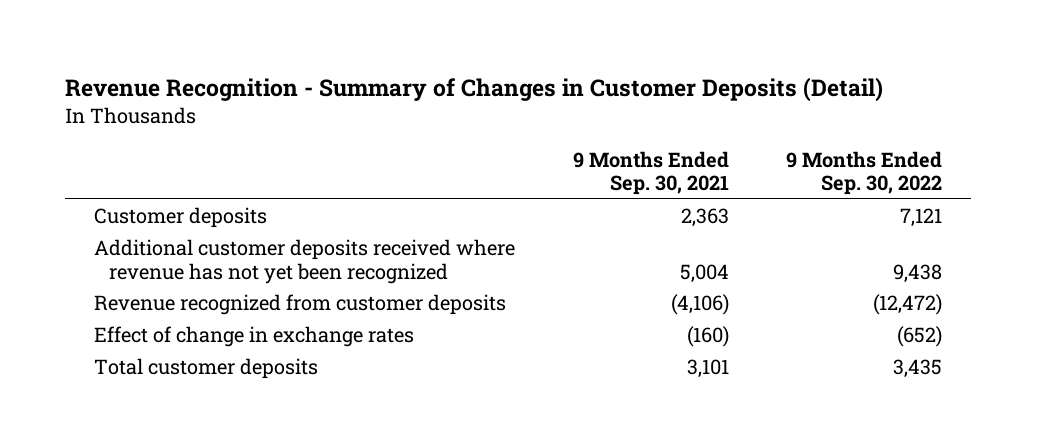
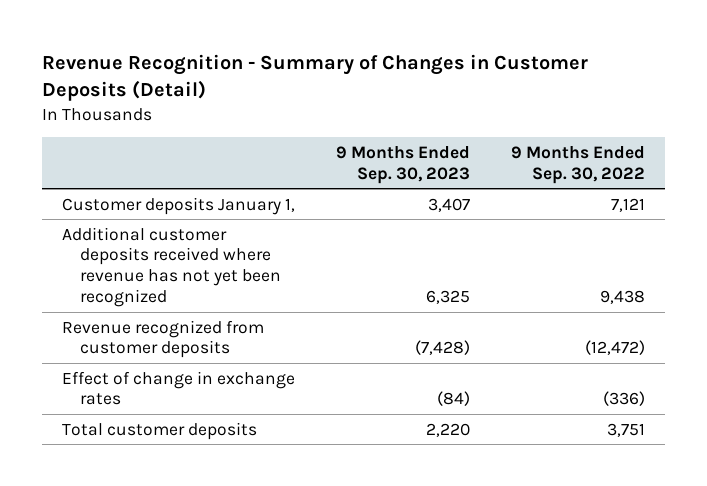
[572,150,729,195] 9 Months Ended Sep. 30, 2021 -> none
none -> [336,145,471,184] 9 Months Ended Sep. 30, 2023
[94,207,268,229] Customer deposits -> [62,196,296,215] Customer deposits January 1,
[897,326,943,348] (652) -> [602,391,645,407] (336)
[893,359,943,379] 3,435 -> [606,422,645,437] 3,751

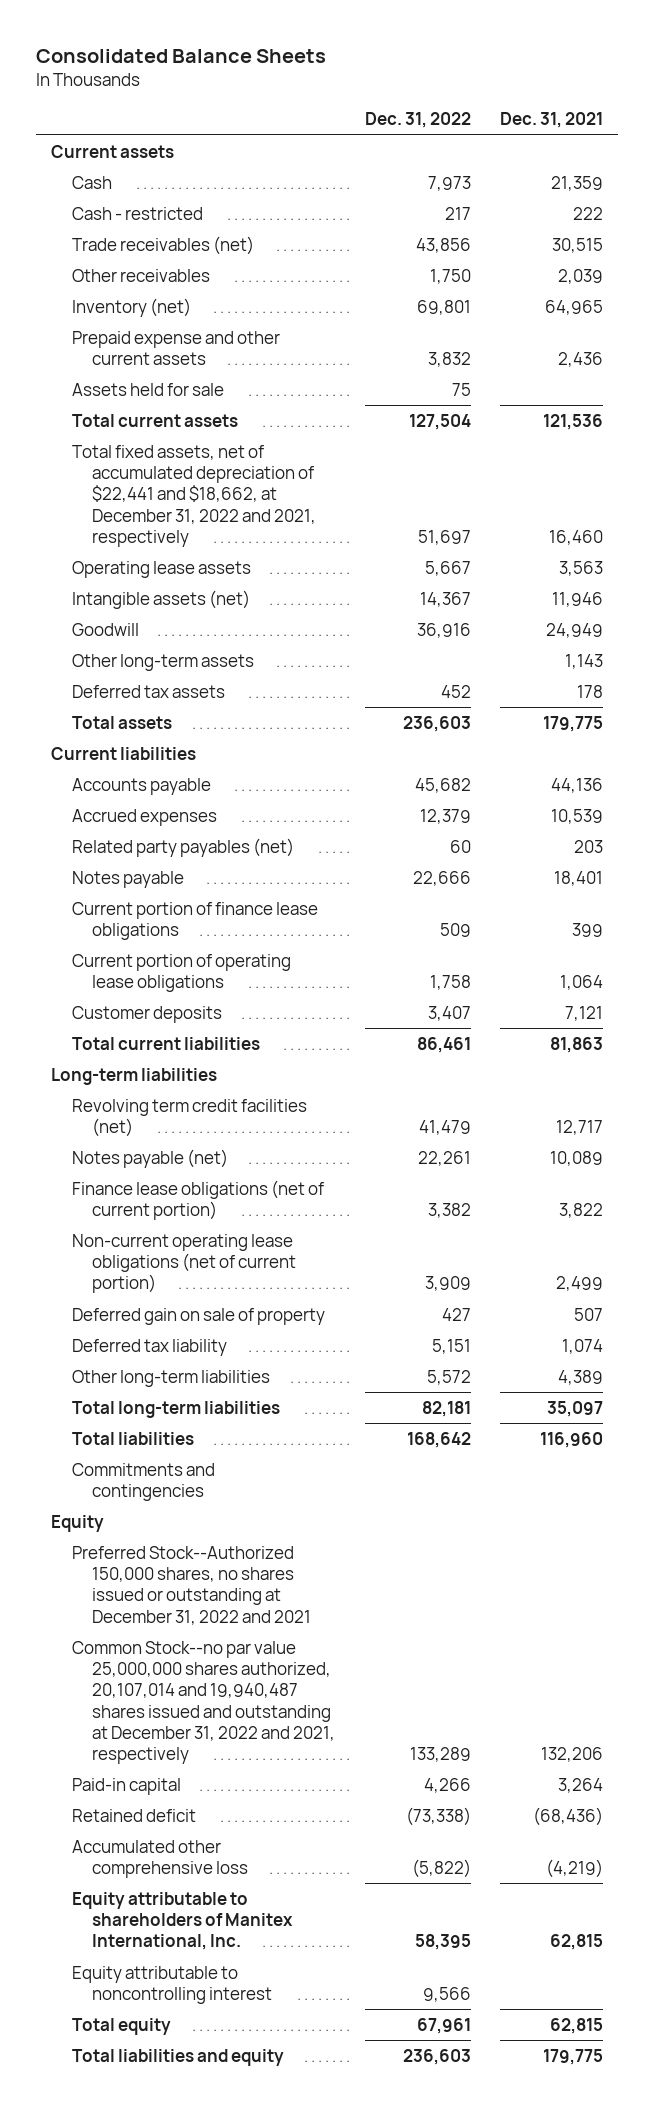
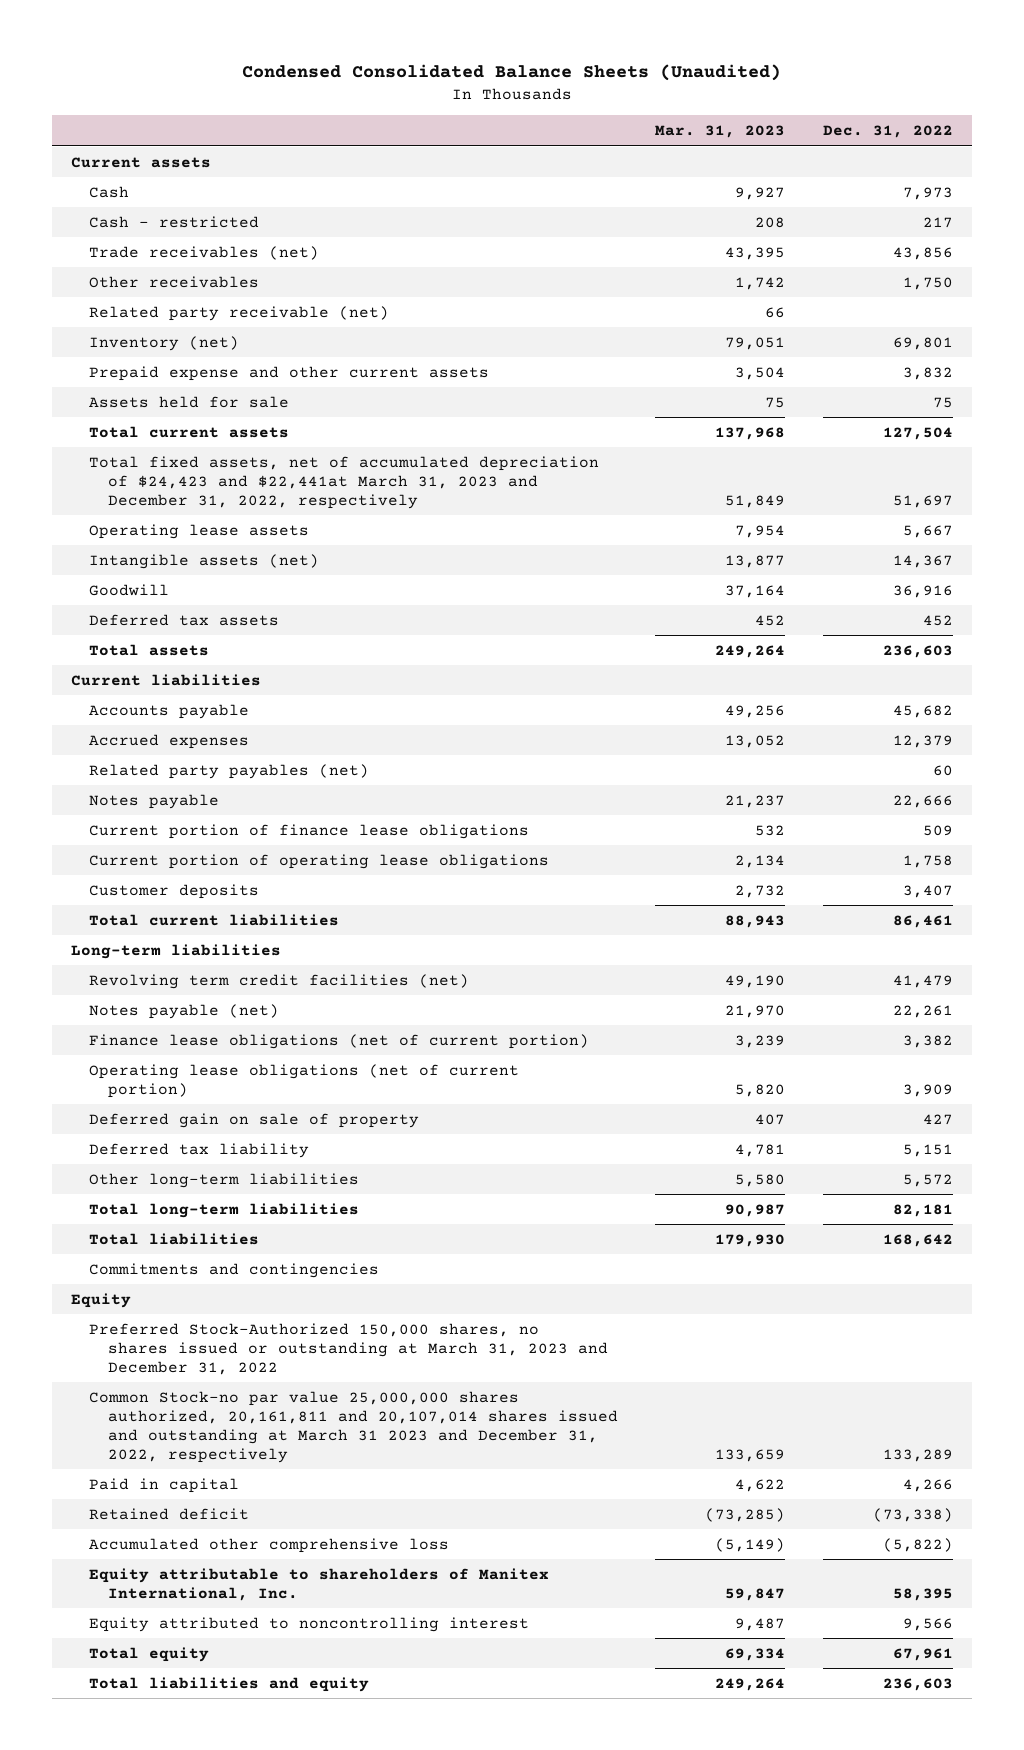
[36,49,327,64] Consolidated Balance Sheets -> [242,64,782,82] Condensed Consolidated Balance Sheets (Unaudited)
[500,112,604,129] Dec. 31, 2021 -> none
none -> [655,125,786,139] Mar. 31, 2023
none -> [89,305,390,321] Related party receivable (net)
[71,444,316,547] Total fixed assets, net of accumulated depreciation of $22,441 and $18,662, at December 31, 2022 and 2021, respectively -> [89,455,600,509] Total fixed assets, net of accumulated depreciation of $24,423 and $22,441at March 31, 2023 and December 31, 2022, respectively
[71,653,254,671] Other long-term assets -> none
[71,1233,296,1294] Non-current operating lease obligations (net of current portion) -> [89,1063,520,1098] Operating lease obligations (net of current portion)
[71,1545,311,1625] Preferred Stock--Authorized 150,000 shares, no shares issued or outstanding at December 31, 2022 and 2021 -> [89,1322,608,1375] Preferred Stock-Authorized 150,000 shares, no shares issued or outstanding at March 31, 2023 and December 31, 2022
[71,1640,335,1764] Common Stock--no par value 25,000,000 shares authorized, 20,107,014 and 19,940,487 shares issued and outstanding at December 31, 2022 and 2021, respectively -> [89,1390,618,1463] Common Stock-no par value 25,000,000 shares authorized, 20,161,811 and 20,107,014 shares issued and outstanding at March 31 2023 and December 31, 2022, respectively
[71,1777,181,1795] Paid-in capital -> [89,1477,240,1493] Paid in capital
[71,1965,272,2005] Equity attributable to noncontrolling interest -> [89,1616,530,1632] Equity attributed to noncontrolling interest

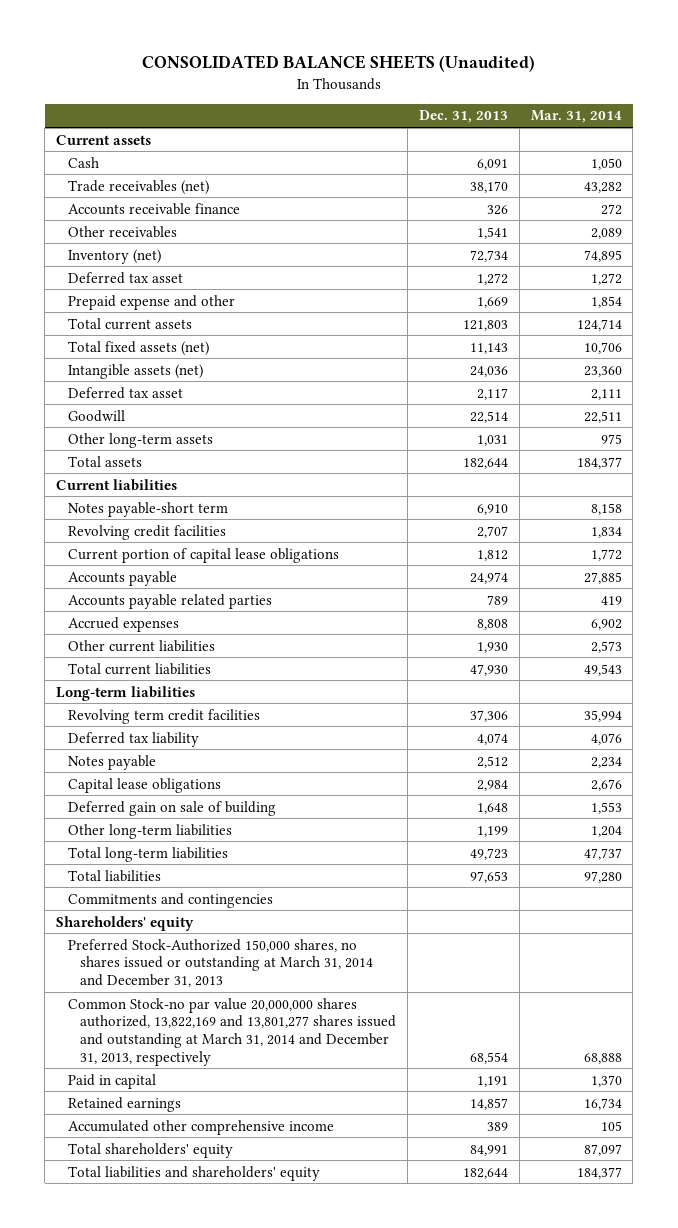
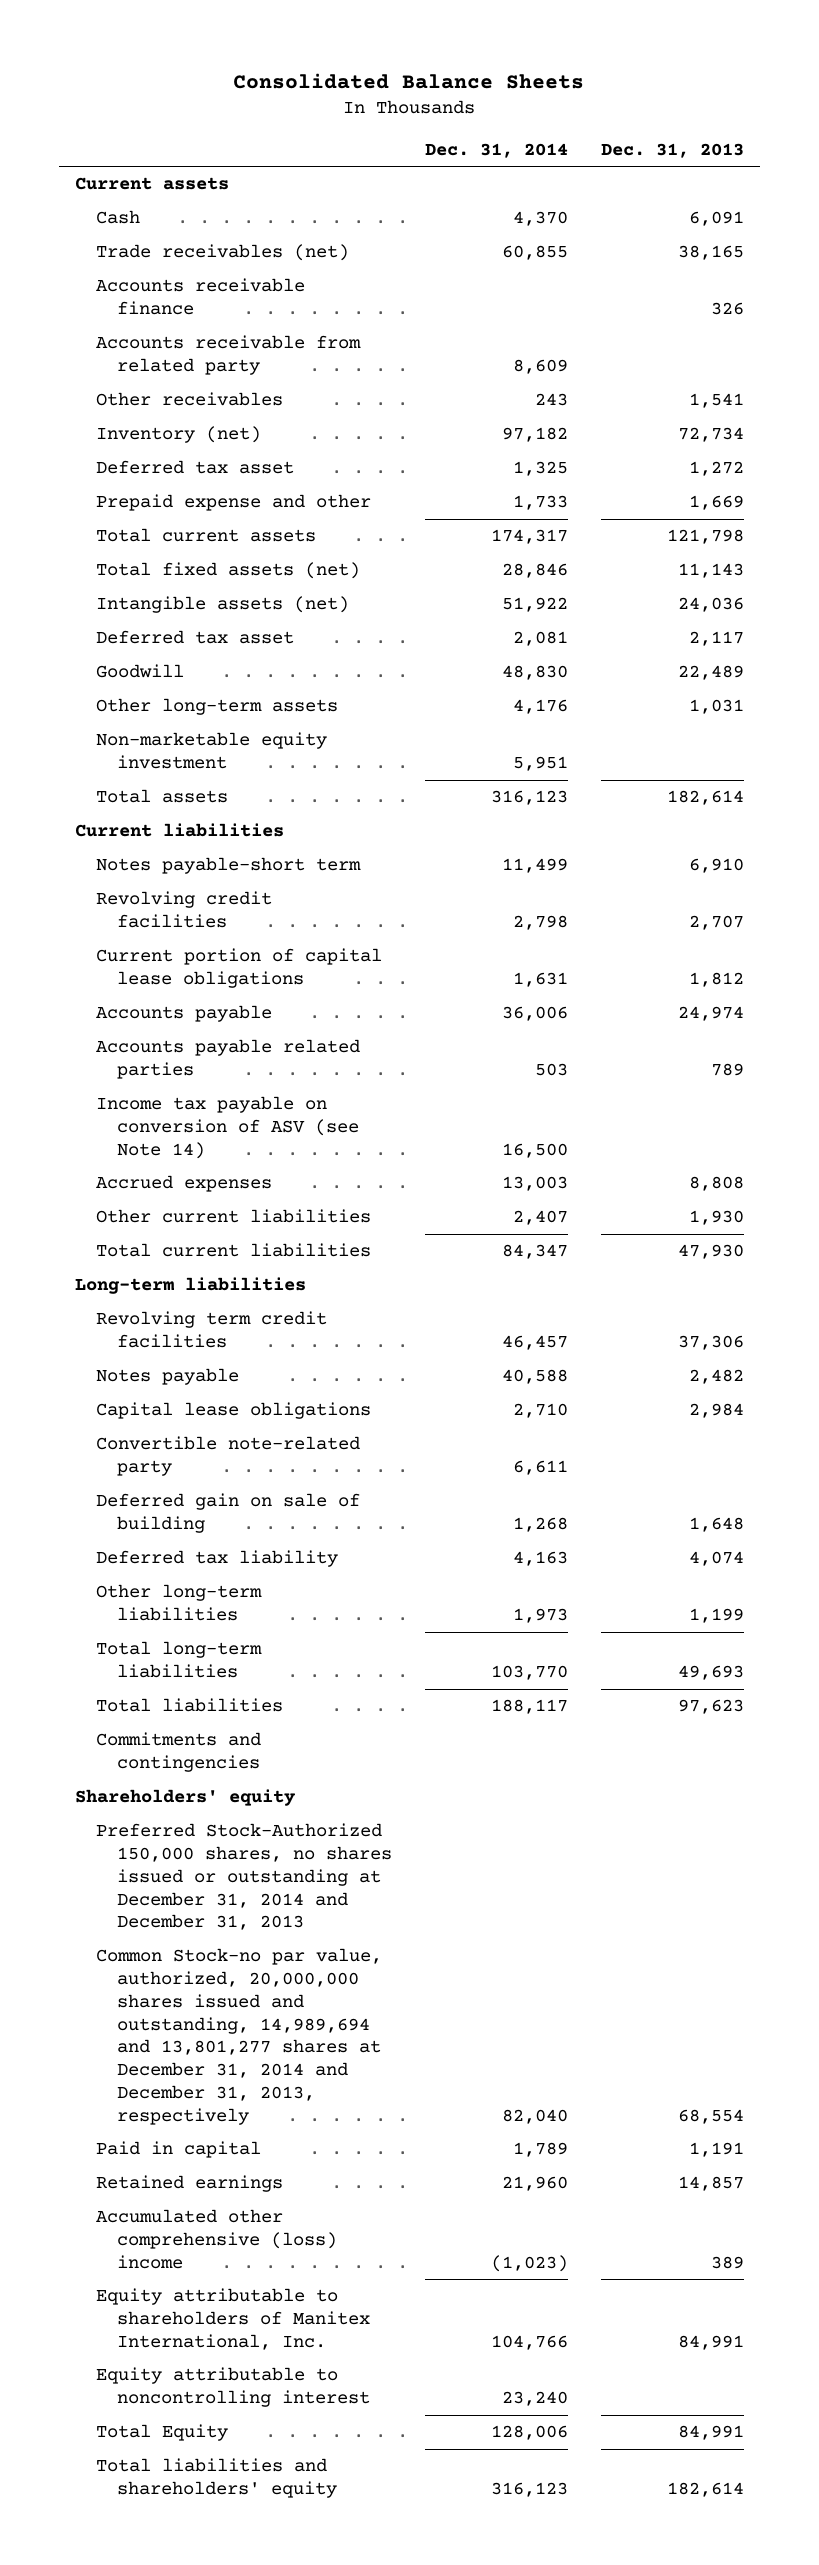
[141,55,535,73] CONSOLIDATED BALANCE SHEETS (Unaudited) -> [233,72,585,89] Consolidated Balance Sheets
[530,110,622,124] Mar. 31, 2014 -> none
none -> [424,142,568,158] Dec. 31, 2014
[469,180,508,193] 38,170 -> [677,245,744,261] 38,165
none -> [95,335,361,376] Accounts receivable from related party
[462,319,508,331] 121,803 -> [666,529,744,545] 121,798
[469,410,508,423] 22,514 -> [677,665,744,681] 22,489
none -> [95,732,327,770] Non-marketable equity investment
[462,457,508,469] 182,644 -> [666,790,744,806] 182,614
none -> [95,1096,359,1159] Income tax payable on conversion of ASV (see Note 14)
[476,755,508,768] 2,512 -> [688,1369,744,1385] 2,482
none -> [95,1436,360,1477] Convertible note-related party
[68,731,200,747] Deferred tax liability -> [95,1550,338,1568] Deferred tax liability
[469,847,508,860] 49,723 -> [677,1665,744,1681] 49,693
[469,870,508,883] 97,653 -> [677,1699,744,1715] 97,623
[68,938,374,987] Preferred Stock-Authorized 150,000 shares, no shares issued or outstanding at March 31, 2014 and December 31, 2013 -> [95,1823,392,1931] Preferred Stock-Authorized 150,000 shares, no shares issued or outstanding at December 31, 2014 and December 31, 2013
[68,997,397,1066] Common Stock-no par value 20,000,000 shares authorized, 13,822,169 and 13,801,277 shares issued and outstanding at March 31, 2014 and December 31, 2013, respectively -> [95,1948,382,2125] Common Stock-no par value, authorized, 20,000,000 shares issued and outstanding, 14,989,694 and 13,801,277 shares at December 31, 2014 and December 31, 2013, respectively
[68,1119,335,1135] Accumulated other comprehensive income -> [95,2209,337,2269] Accumulated other comprehensive (loss) income
[68,1142,234,1158] Total shareholders' equity -> [95,2288,370,2350] Equity attributable to shareholders of Manitex International, Inc.
none -> [95,2367,370,2408] Equity attributable to noncontrolling interest
none -> [95,2424,228,2442] Total Equity
[462,1167,508,1179] 182,644 -> [666,2482,744,2498] 182,614

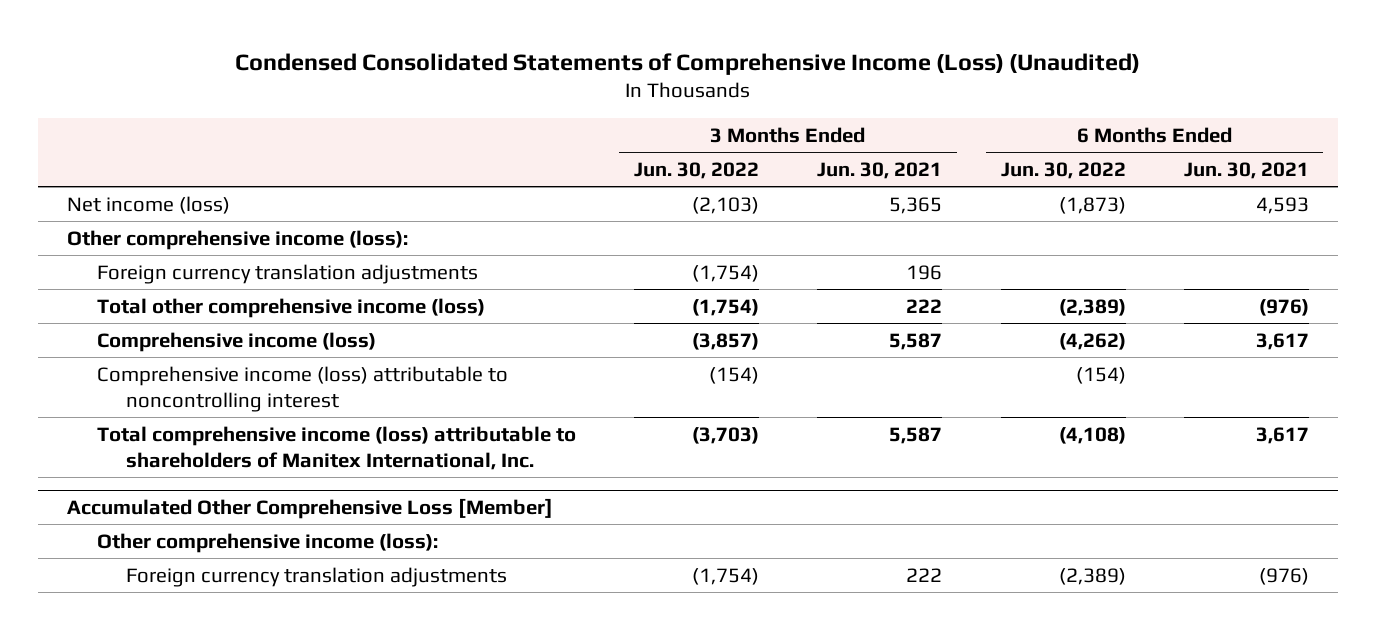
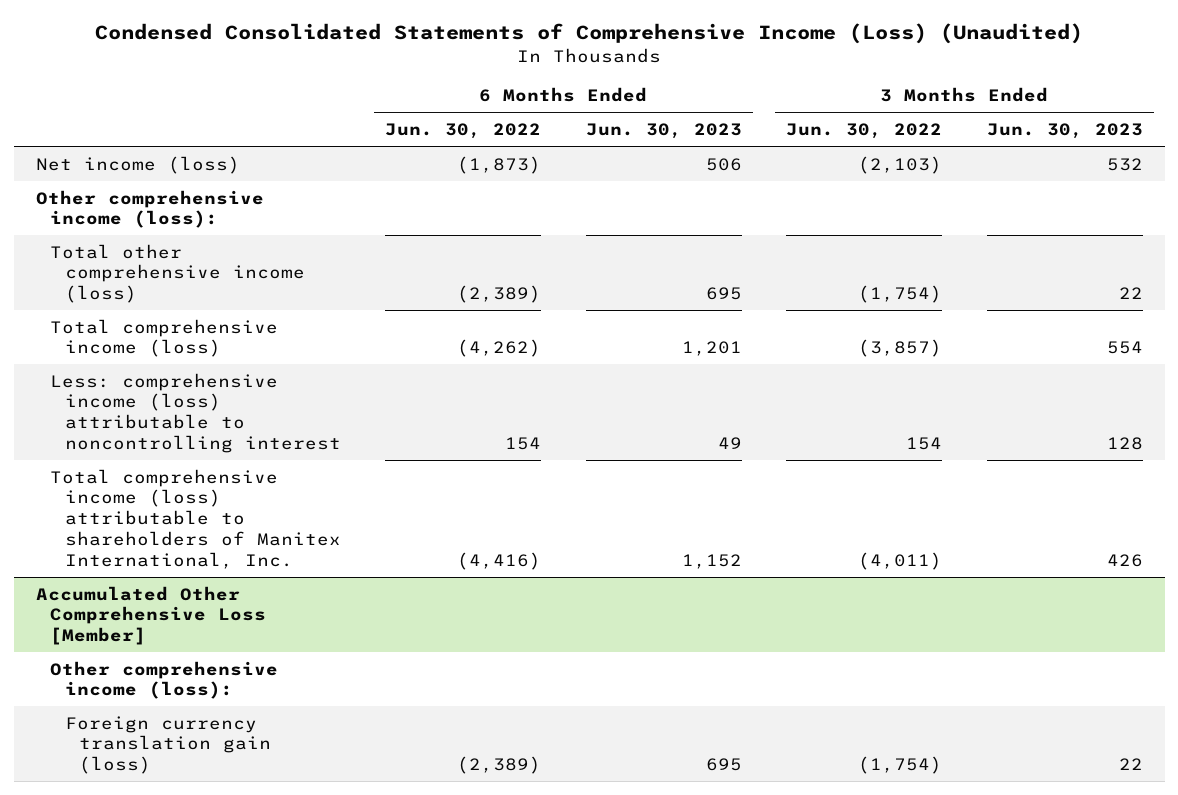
[817,161,943,179] Jun. 30, 2021 -> none
[1183,161,1309,179] Jun. 30, 2021 -> none
none -> [585,123,742,140] Jun. 30, 2023
none -> [986,123,1143,140] Jun. 30, 2023
[96,263,478,284] Foreign currency translation adjustments -> none
[96,331,376,352] Comprehensive income (loss) -> [50,318,279,358] Total comprehensive income (loss)
[96,365,508,412] Comprehensive income (loss) attributable to noncontrolling interest -> [50,372,341,453] Less: comprehensive income (loss) attributable to noncontrolling interest
[708,366,759,384] (154) -> [906,436,943,450] 154
[1075,366,1126,384] (154) -> [505,436,542,450] 154
[691,426,759,444] (3,703) -> [858,551,943,570] (4,011)
[1058,426,1126,444] (4,108) -> [457,551,542,570] (4,416)
[126,566,508,587] Foreign currency translation adjustments -> [64,715,272,775] Foreign currency translation gain (loss)

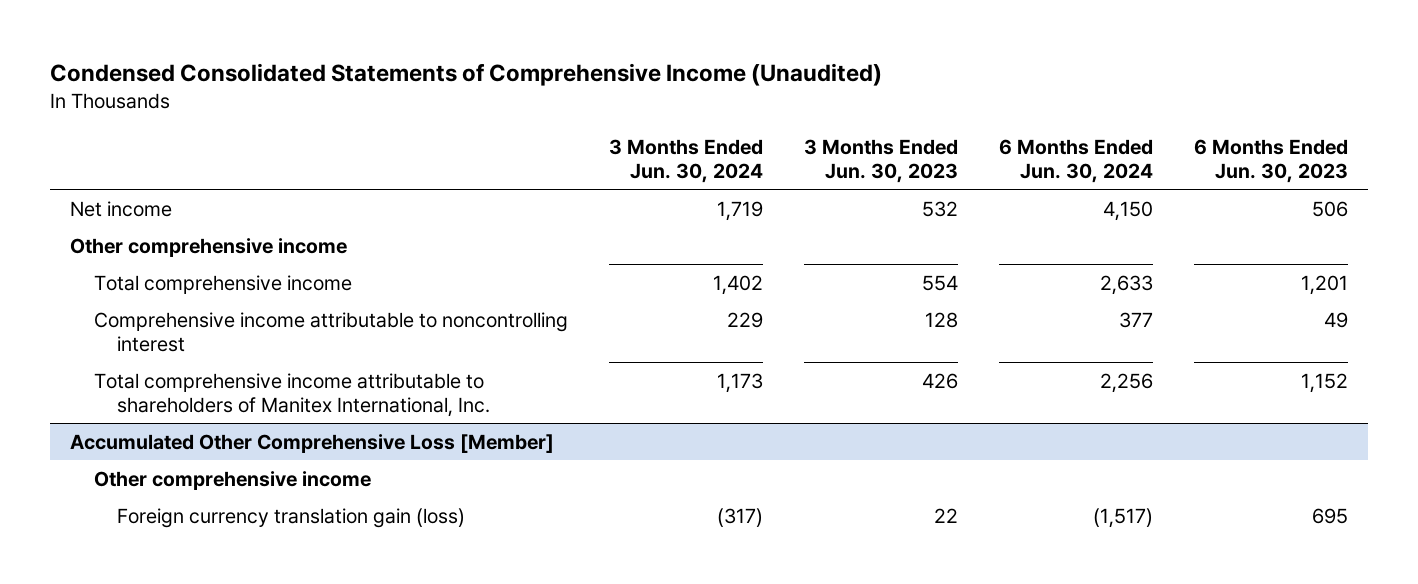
[95,23,1084,45] Condensed Consolidated Statements of Comprehensive Income (Loss) (Unaudited) -> [49,63,882,87] Condensed Consolidated Statements of Comprehensive Income (Unaudited)
[385,123,542,140] Jun. 30, 2022 -> none
[786,123,943,140] Jun. 30, 2022 -> none
none -> [608,138,763,183] 3 Months Ended Jun. 30, 2024
none -> [998,138,1153,183] 6 Months Ended Jun. 30, 2024
[50,243,305,304] Total other comprehensive income (loss) -> none
[35,155,240,174] Net income (loss) -> [70,200,173,217] Net income
[35,189,264,229] Other comprehensive income (loss): -> [70,237,348,257] Other comprehensive income
[50,318,279,358] Total comprehensive income (loss) -> [93,274,352,294] Total comprehensive income
[50,372,341,453] Less: comprehensive income (loss) attributable to noncontrolling interest -> [93,311,568,352] Comprehensive income attributable to noncontrolling interest
[50,468,341,569] Total comprehensive income (loss) attributable to shareholders of Manitex International, Inc. -> [93,372,490,417] Total comprehensive income attributable to shareholders of Manitex International, Inc.
[50,660,279,700] Other comprehensive income (loss): -> [93,470,371,490] Other comprehensive income

